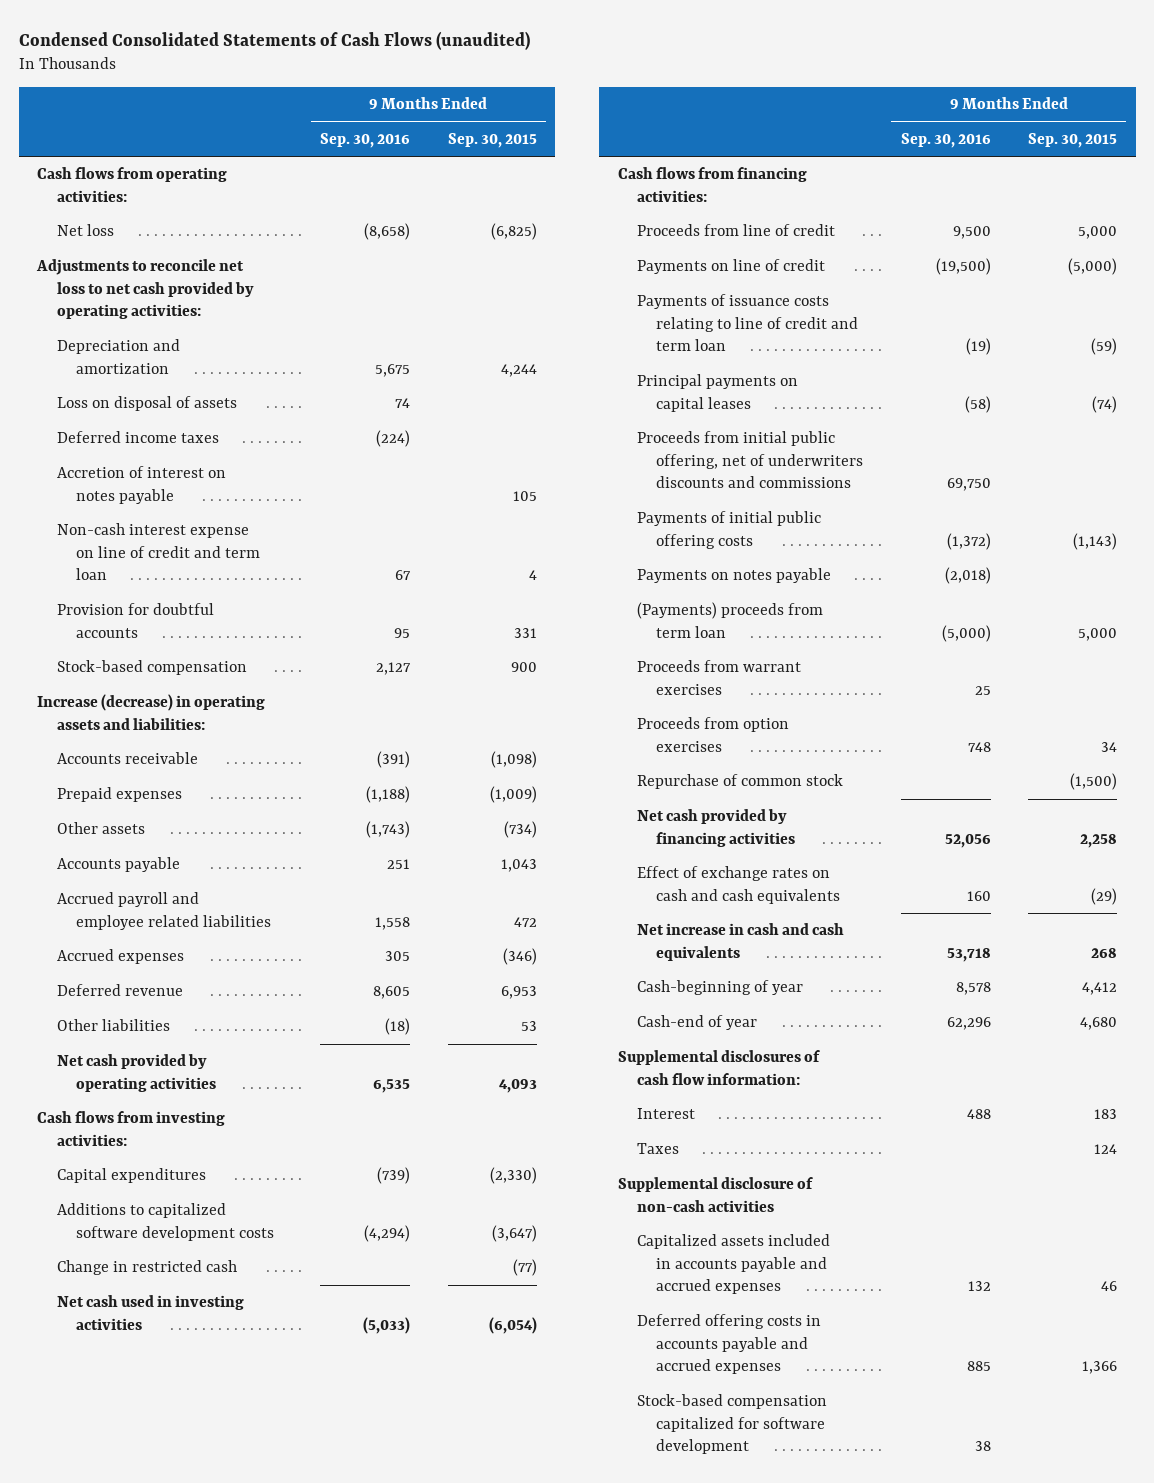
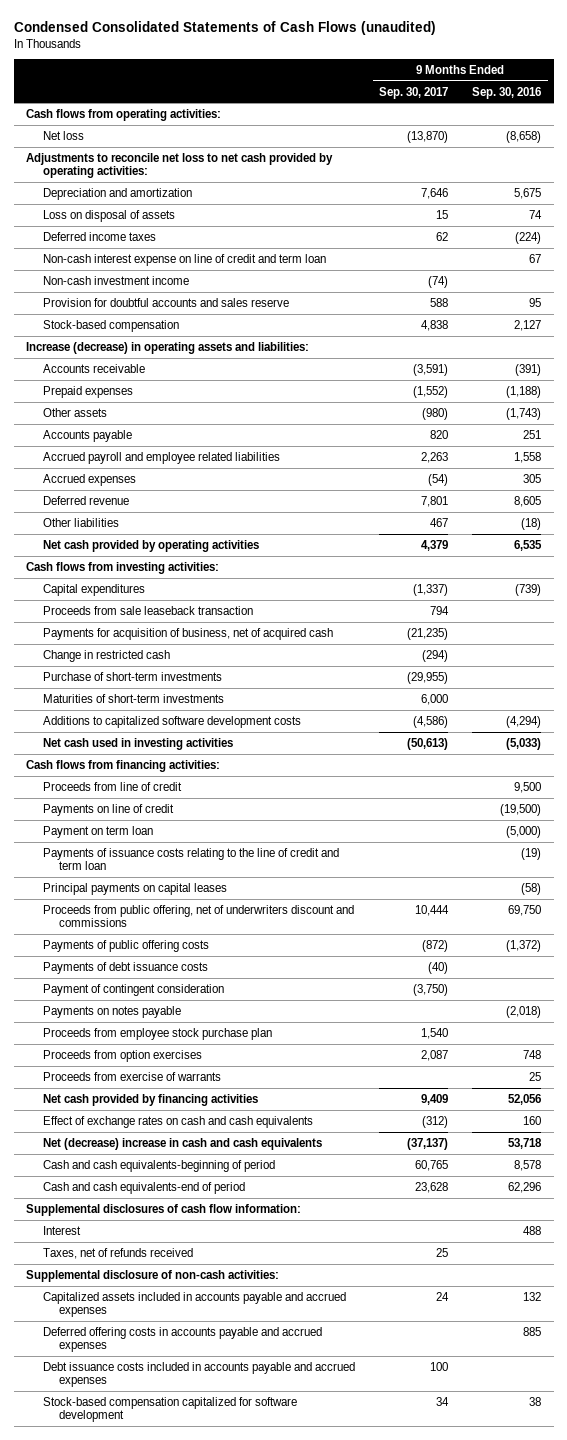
[447,132,537,148] Sep. 30, 2015 -> none
none -> [378,86,448,99] Sep. 30, 2017
[56,466,226,504] Accretion of interest on notes payable -> none
none -> [42,275,189,285] Non-cash investment income
[56,603,214,638] Provision for doubtful accounts -> [42,297,289,307] Provision for doubtful accounts and sales reserve
none -> [42,605,253,615] Proceeds from sale leaseback transaction
none -> [42,627,333,640] Payments for acquisition of business, net of acquired cash
none -> [42,671,222,681] Purchase of short-term investments
none -> [42,693,224,703] Maturities of short-term investments
[56,1203,274,1241] Additions to capitalized software development costs -> [42,715,301,728] Additions to capitalized software development costs
none -> [42,825,153,838] Payment on term loan
[636,294,859,352] Payments of issuance costs relating to line of credit and term loan -> [42,847,339,871] Payments of issuance costs relating to the line of credit and term loan
[636,431,864,489] Proceeds from initial public offering, net of underwriters discounts and commissions -> [42,904,354,928] Proceeds from public offering, net of underwriters discount and commissions
[636,511,821,549] Payments of initial public offering costs -> [42,939,209,952] Payments of public offering costs
none -> [42,961,208,974] Payments of debt issuance costs
none -> [42,983,224,996] Payment of contingent consideration
[636,602,823,638] (Payments) proceeds from term loan -> none
[636,660,801,695] Proceeds from warrant exercises -> none
none -> [42,1027,272,1040] Proceeds from employee stock purchase plan
[636,774,843,790] Repurchase of common stock -> none
none -> [42,1071,221,1081] Proceeds from exercise of warrants
[636,923,844,961] Net increase in cash and cash equivalents -> [42,1137,322,1150] Net (decrease) increase in cash and cash equivalents
[636,980,803,996] Cash-beginning of year -> [42,1159,275,1172] Cash and cash equivalents-beginning of period
[636,1015,757,1031] Cash-end of year -> [42,1181,245,1194] Cash and cash equivalents-end of period
[636,1143,679,1155] Taxes -> [42,1247,193,1259] Taxes, net of refunds received
[617,1177,813,1212] Supplemental disclosure of non-cash activities -> [26,1269,280,1282] Supplemental disclosure of non-cash activities:
none -> [42,1361,355,1388] Debt issuance costs included in accounts payable and accrued expenses

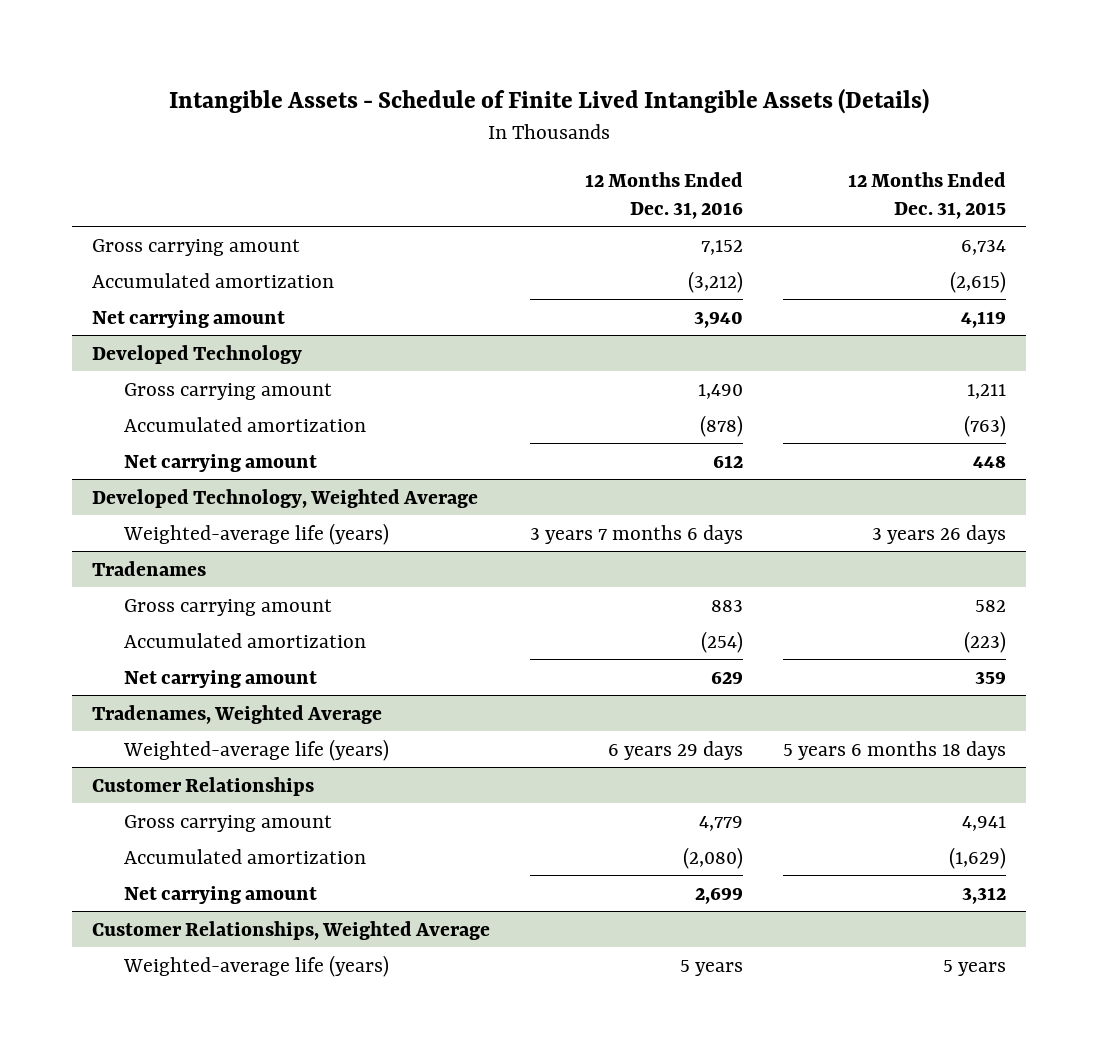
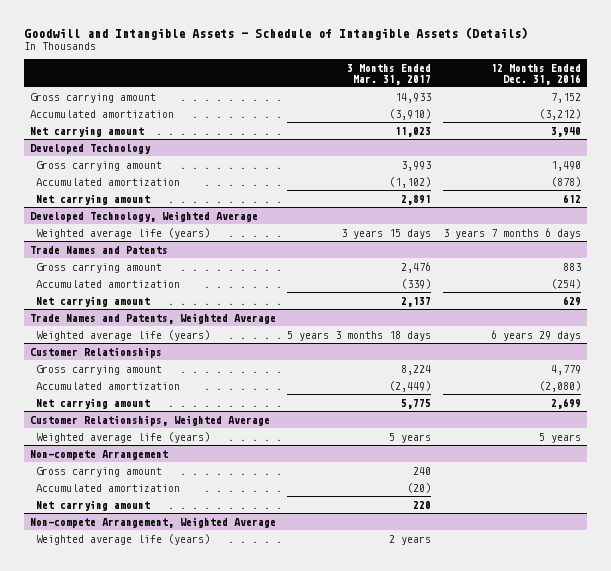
[169,88,930,115] Intangible Assets - Schedule of Finite Lived Intangible Assets (Details) -> [23,26,528,40] Goodwill and Intangible Assets - Schedule of Intangible Assets (Details)
[848,172,1007,219] 12 Months Ended Dec. 31, 2015 -> none
none -> [347,63,432,85] 3 Months Ended Mar. 31, 2017
[92,560,207,576] Tradenames -> none
[122,522,389,545] Weighted-average life (years) -> [36,227,211,239] Weighted average life (years)
none -> [29,245,168,254] Trade Names and Patents
[92,704,383,724] Tradenames, Weighted Average -> none
none -> [29,312,276,324] Trade Names and Patents, Weighted Average
[122,738,389,761] Weighted-average life (years) -> [36,329,211,341] Weighted average life (years)
[122,954,389,977] Weighted-average life (years) -> [36,431,211,443] Weighted average life (years)
none -> [29,449,168,460] Non-compete Arrangement
none -> [36,466,163,477] Gross carrying amount
none -> [36,483,181,492] Accumulated amortization
none -> [36,499,151,511] Net carrying amount
none -> [29,516,276,528] Non-compete Arrangement, Weighted Average
none -> [36,533,211,545] Weighted average life (years)

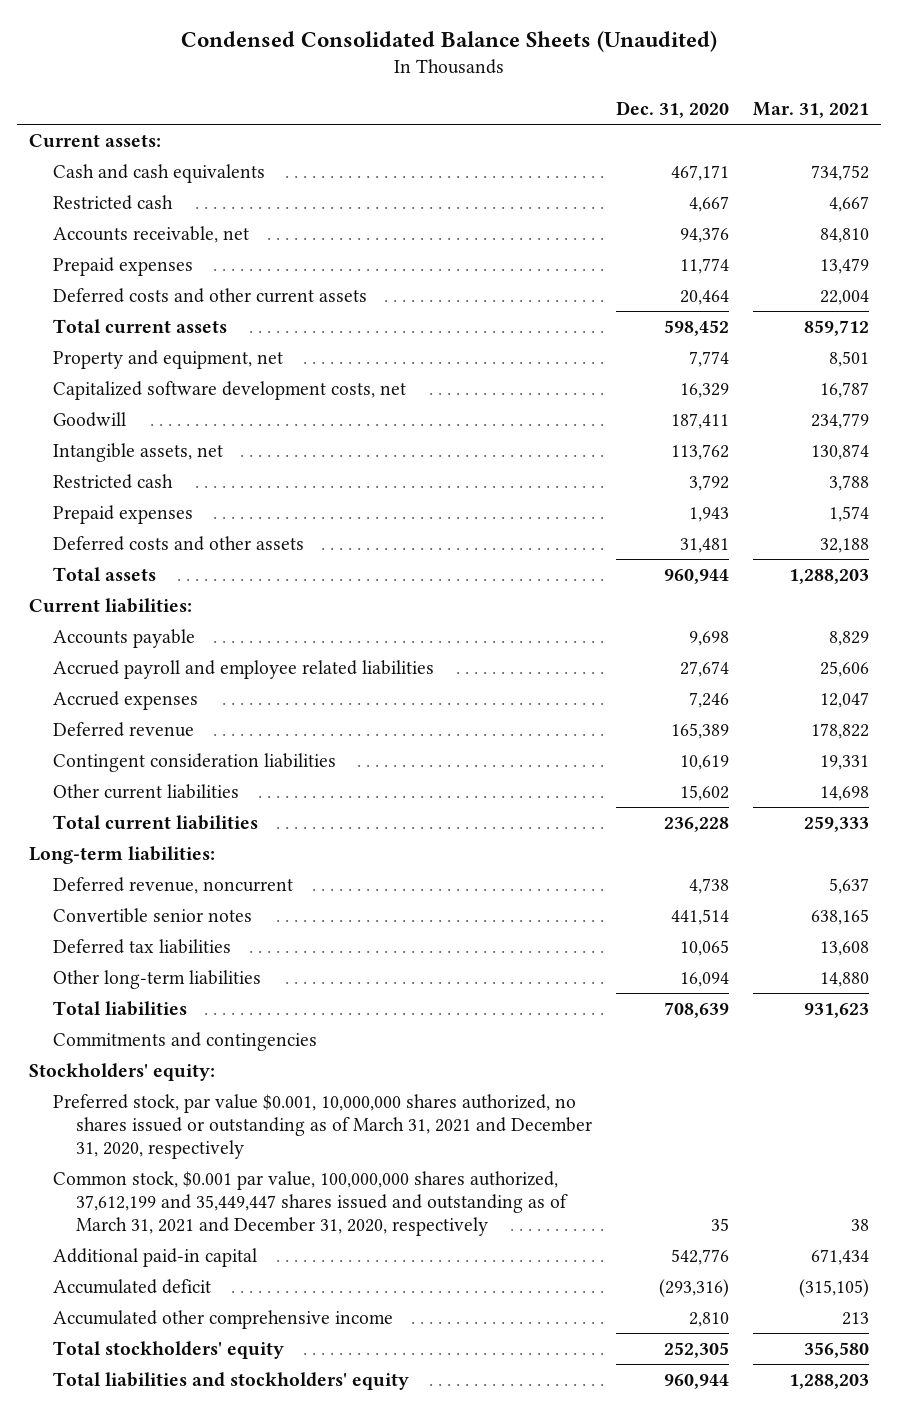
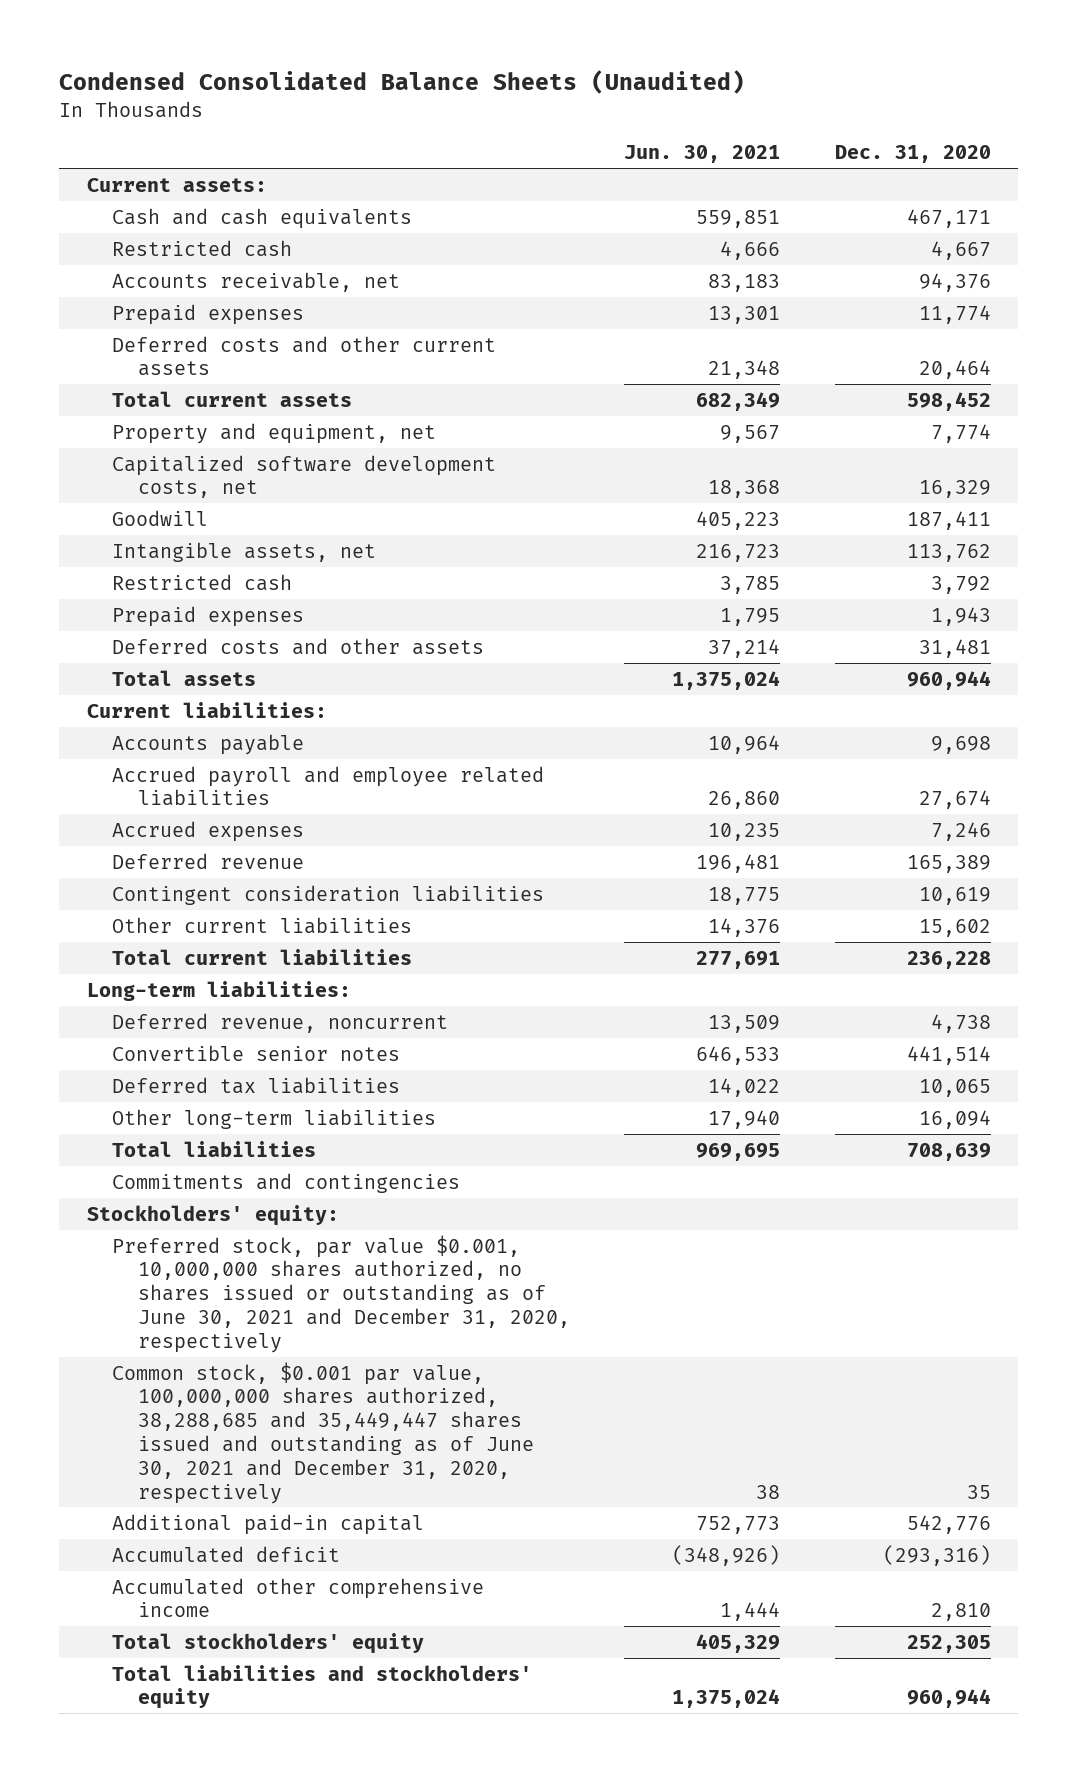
[753,101,870,118] Mar. 31, 2021 -> none
none -> [624,145,781,164] Jun. 30, 2021
[52,1093,593,1159] Preferred stock, par value $0.001, 10,000,000 shares authorized, no shares issued or outstanding as of March 31, 2021 and December 31, 2020, respectively -> [112,1234,570,1353] Preferred stock, par value $0.001, 10,000,000 shares authorized, no shares issued or outstanding as of June 30, 2021 and December 31, 2020, respectively
[52,1170,569,1236] Common stock, $0.001 par value, 100,000,000 shares authorized, 37,612,199 and 35,449,447 shares issued and outstanding as of March 31, 2021 and December 31, 2020, respectively -> [112,1361,534,1504] Common stock, $0.001 par value, 100,000,000 shares authorized, 38,288,685 and 35,449,447 shares issued and outstanding as of June 30, 2021 and December 31, 2020, respectively

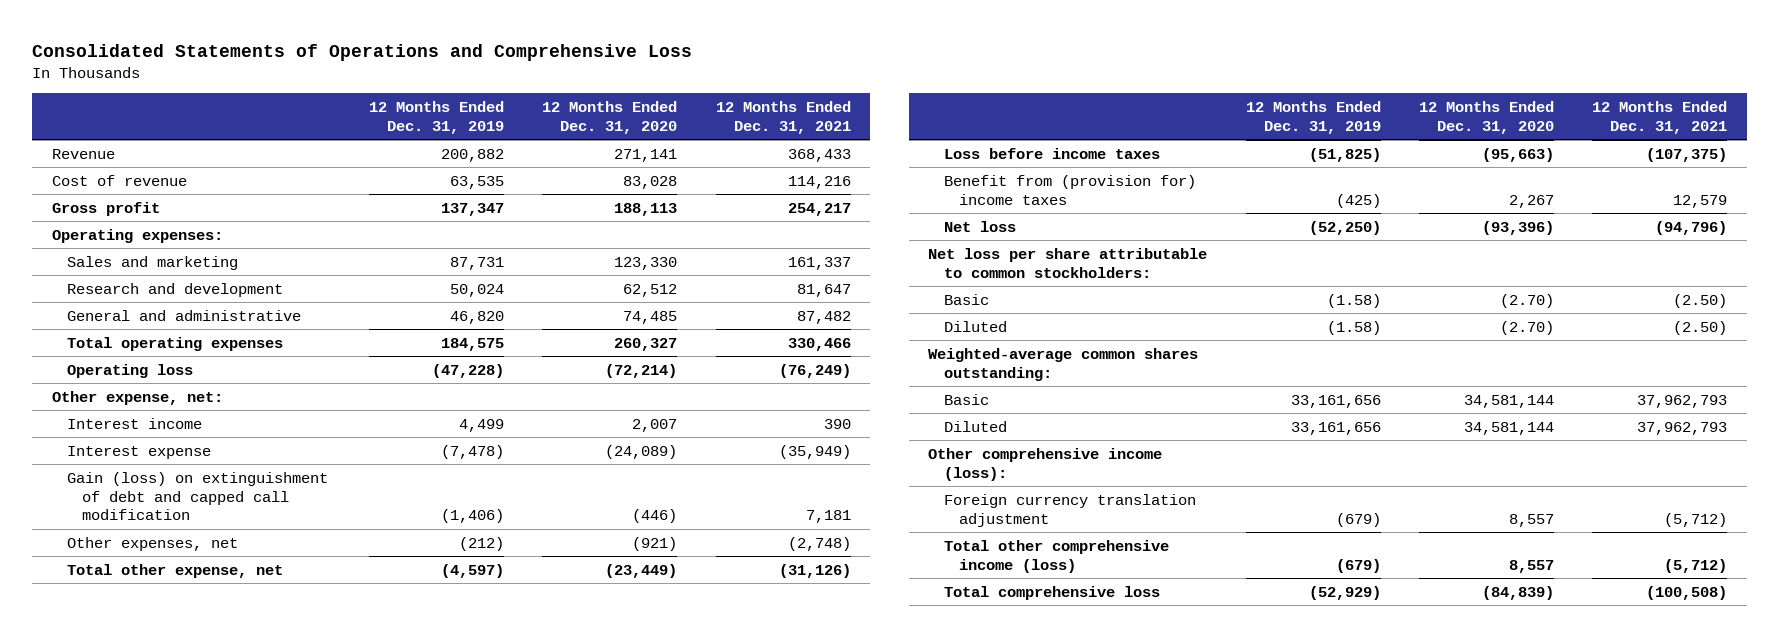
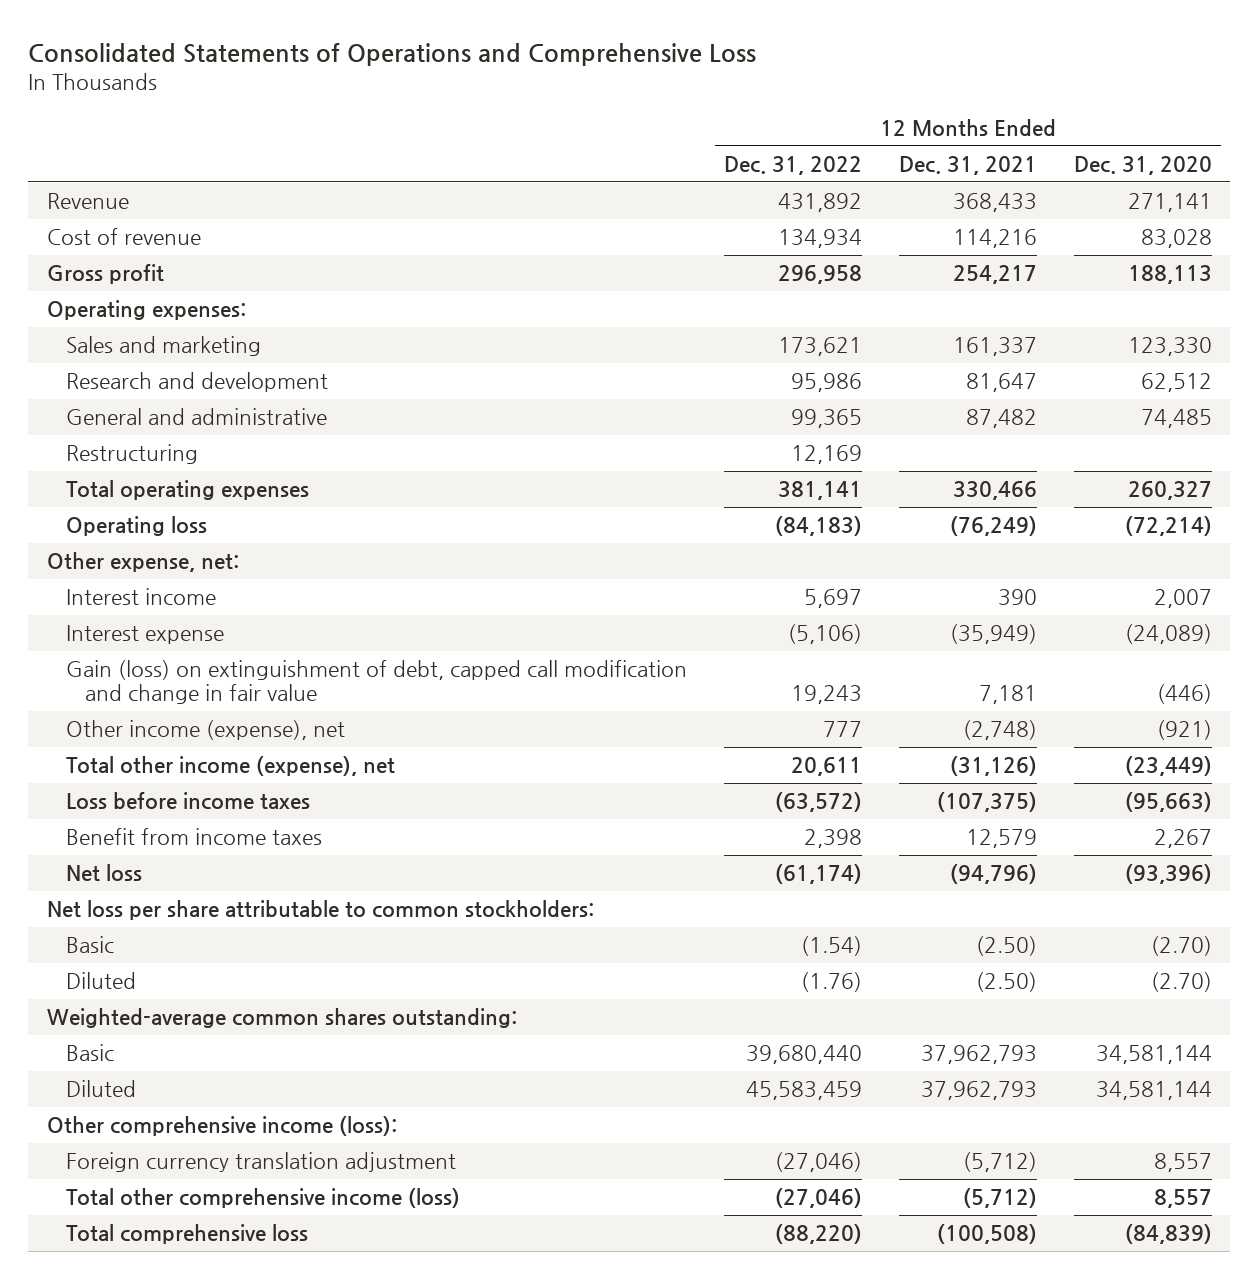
[368,101,504,134] 12 Months Ended Dec. 31, 2019 -> none
none -> [723,156,862,176] Dec. 31, 2022
none -> [65,444,198,465] Restructuring
[66,471,328,521] Gain (loss) on extinguishment of debt and capped call modification -> [65,660,687,705] Gain (loss) on extinguishment of debt, capped call modification and change in fair value
[66,536,238,551] Other expenses, net -> [65,720,345,741] Other income (expense), net
[66,563,283,578] Total other expense, net -> [65,756,395,777] Total other income (expense), net
[943,174,1196,205] Benefit from (provision for) income taxes -> [65,828,322,846] Benefit from income taxes

